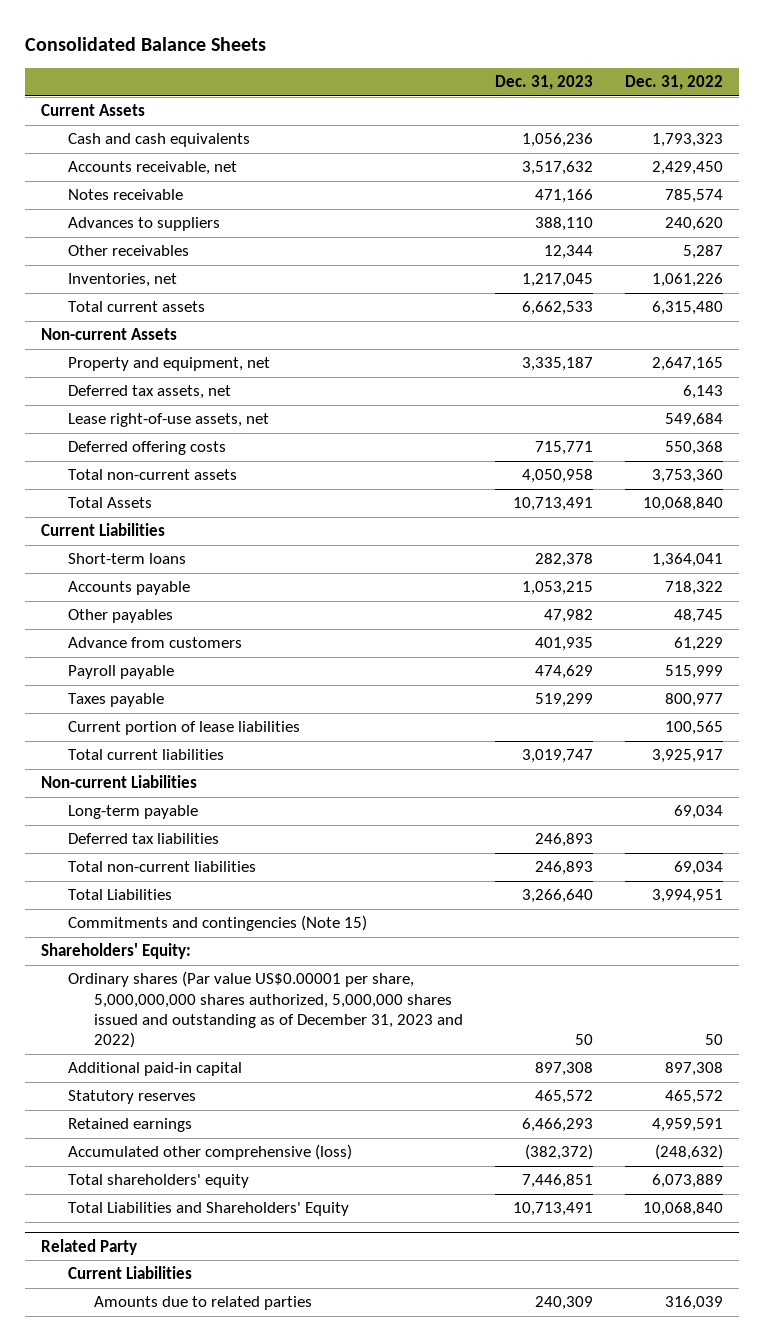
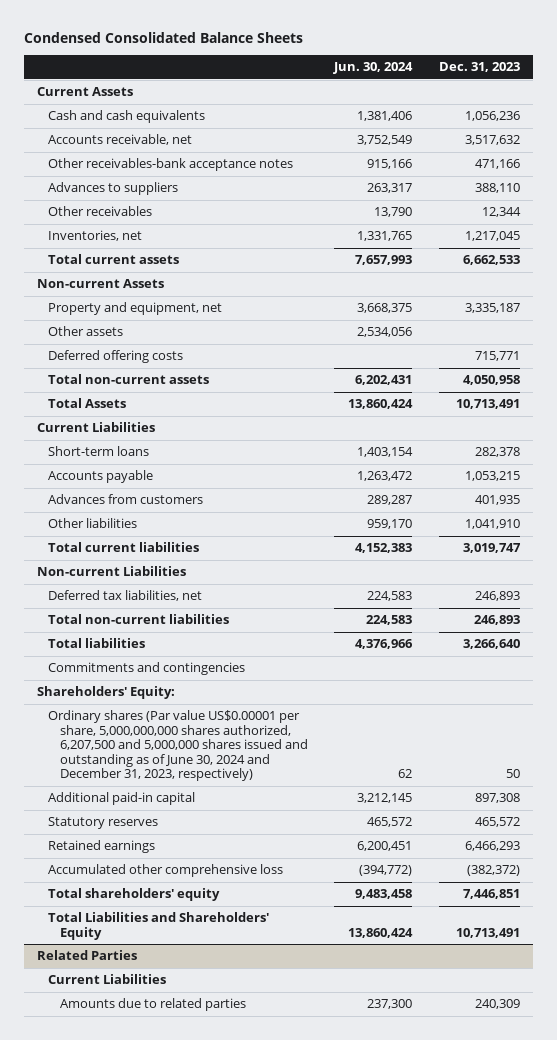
[24,36,266,51] Consolidated Balance Sheets -> [23,31,303,43] Condensed Consolidated Balance Sheets
[624,75,723,91] Dec. 31, 2022 -> none
none -> [333,62,414,75] Jun. 30, 2024
[67,189,183,201] Notes receivable -> [48,158,294,172] Other receivables-bank acceptance notes
[67,385,231,400] Deferred tax assets, net -> none
[67,413,269,428] Lease right-of-use assets, net -> none
none -> [48,326,124,337] Other assets
[67,609,173,624] Other payables -> none
[67,665,174,680] Payroll payable -> none
[67,693,164,708] Taxes payable -> none
[67,721,300,736] Current portion of lease liabilities -> none
[67,637,242,649] Advance from customers -> [48,494,204,505] Advances from customers
none -> [48,518,138,529] Other liabilities
[67,805,198,820] Long-term payable -> none
[67,833,219,845] Deferred tax liabilities -> [48,590,203,602] Deferred tax liabilities, net
[67,889,172,901] Total Liabilities -> [48,638,146,649] Total liabilities
[67,915,367,932] Commitments and contingencies (Note 15) -> [48,662,246,676] Commitments and contingencies
[67,971,464,1049] Ordinary shares (Par value US$0.00001 per share, 5,000,000,000 shares authorized, 5,000,000 shares issued and outstanding as of December 31, 2023 and 2022) -> [48,710,308,782] Ordinary shares (Par value US$0.00001 per share, 5,000,000,000 shares authorized, 6,207,500 and 5,000,000 shares issued and outstanding as of June 30, 2024 and December 31, 2023, respectively)
[67,1144,352,1161] Accumulated other comprehensive (loss) -> [48,864,284,878] Accumulated other comprehensive loss
[40,1238,137,1255] Related Party -> [36,950,137,961] Related Parties

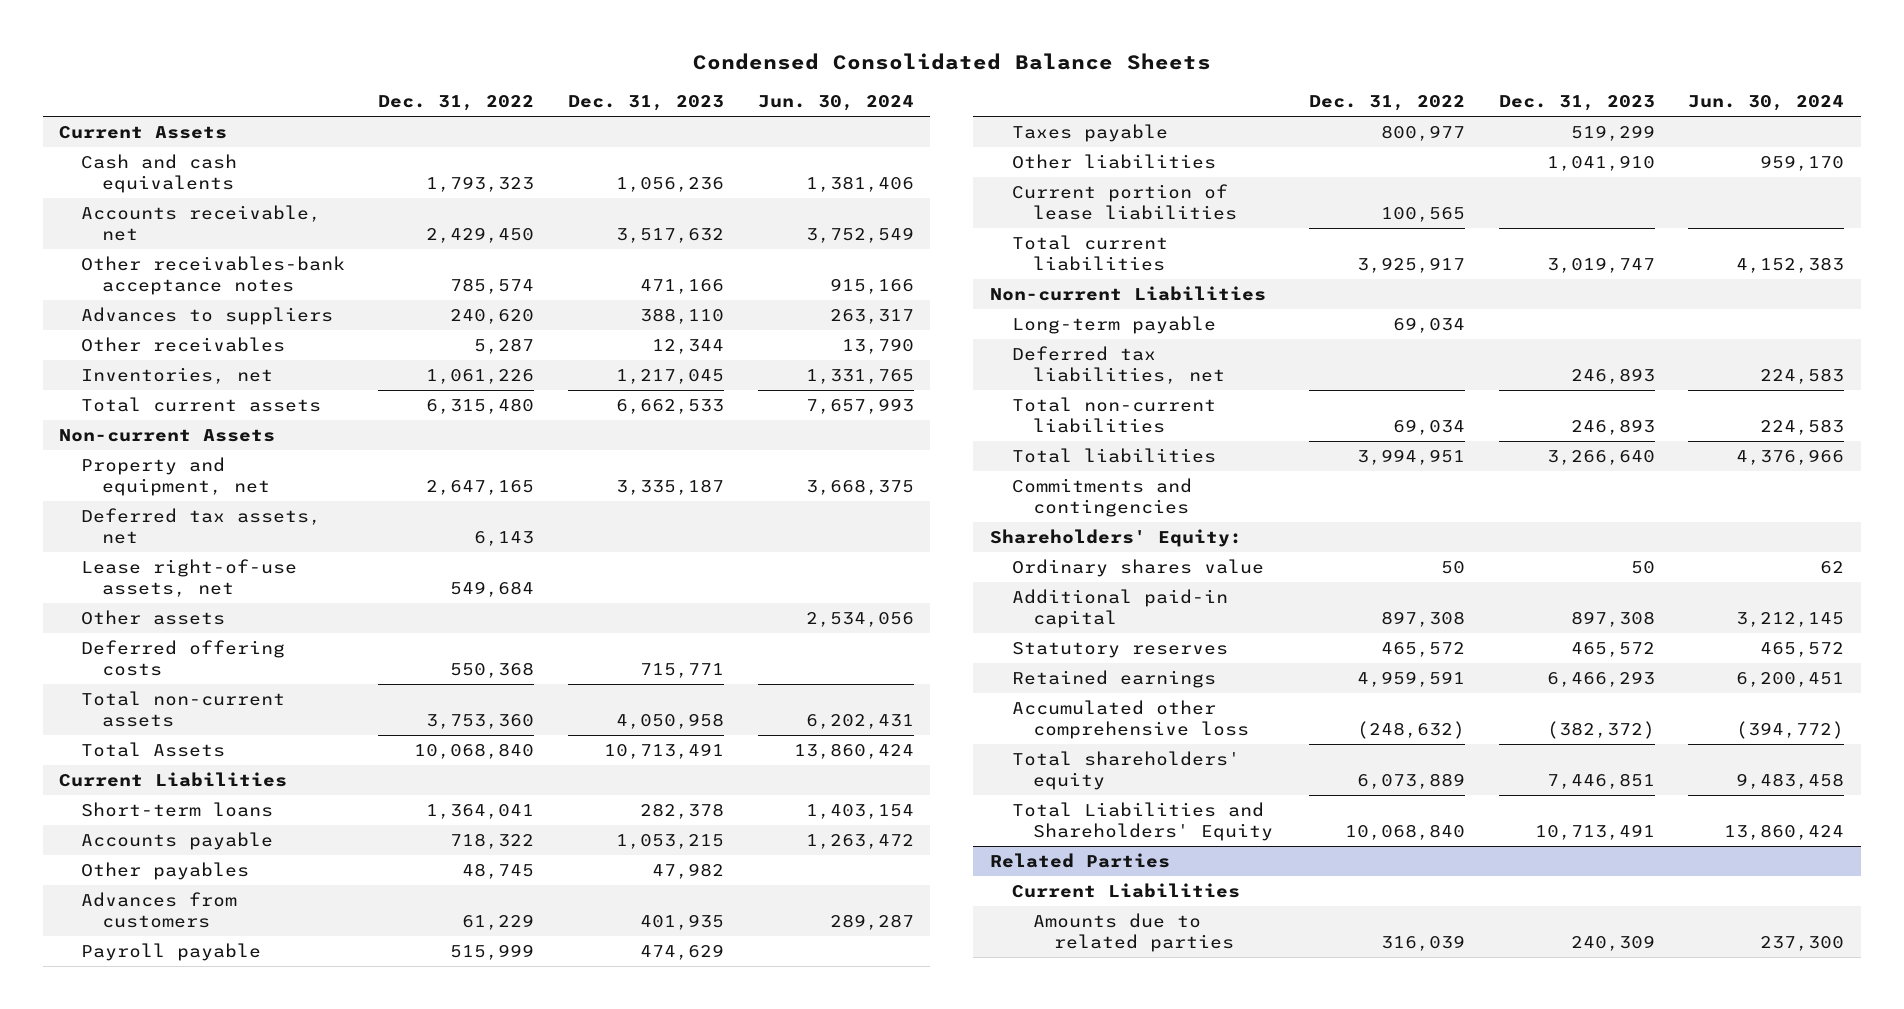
none -> [378,95,535,112] Dec. 31, 2022
none -> [80,507,321,545] Deferred tax assets, net
none -> [80,558,297,598] Lease right-of-use assets, net
none -> [80,861,249,880] Other payables
none -> [80,942,261,961] Payroll payable
none -> [1011,123,1168,142] Taxes payable
none -> [1011,183,1237,221] Current portion of lease liabilities
none -> [1011,315,1216,334] Long-term payable
[48,710,308,782] Ordinary shares (Par value US$0.00001 per share, 5,000,000,000 shares authorized, 6,207,500 and 5,000,000 shares issued and outstanding as of June 30, 2024 and December 31, 2023, respectively) -> [1011,558,1264,577] Ordinary shares value

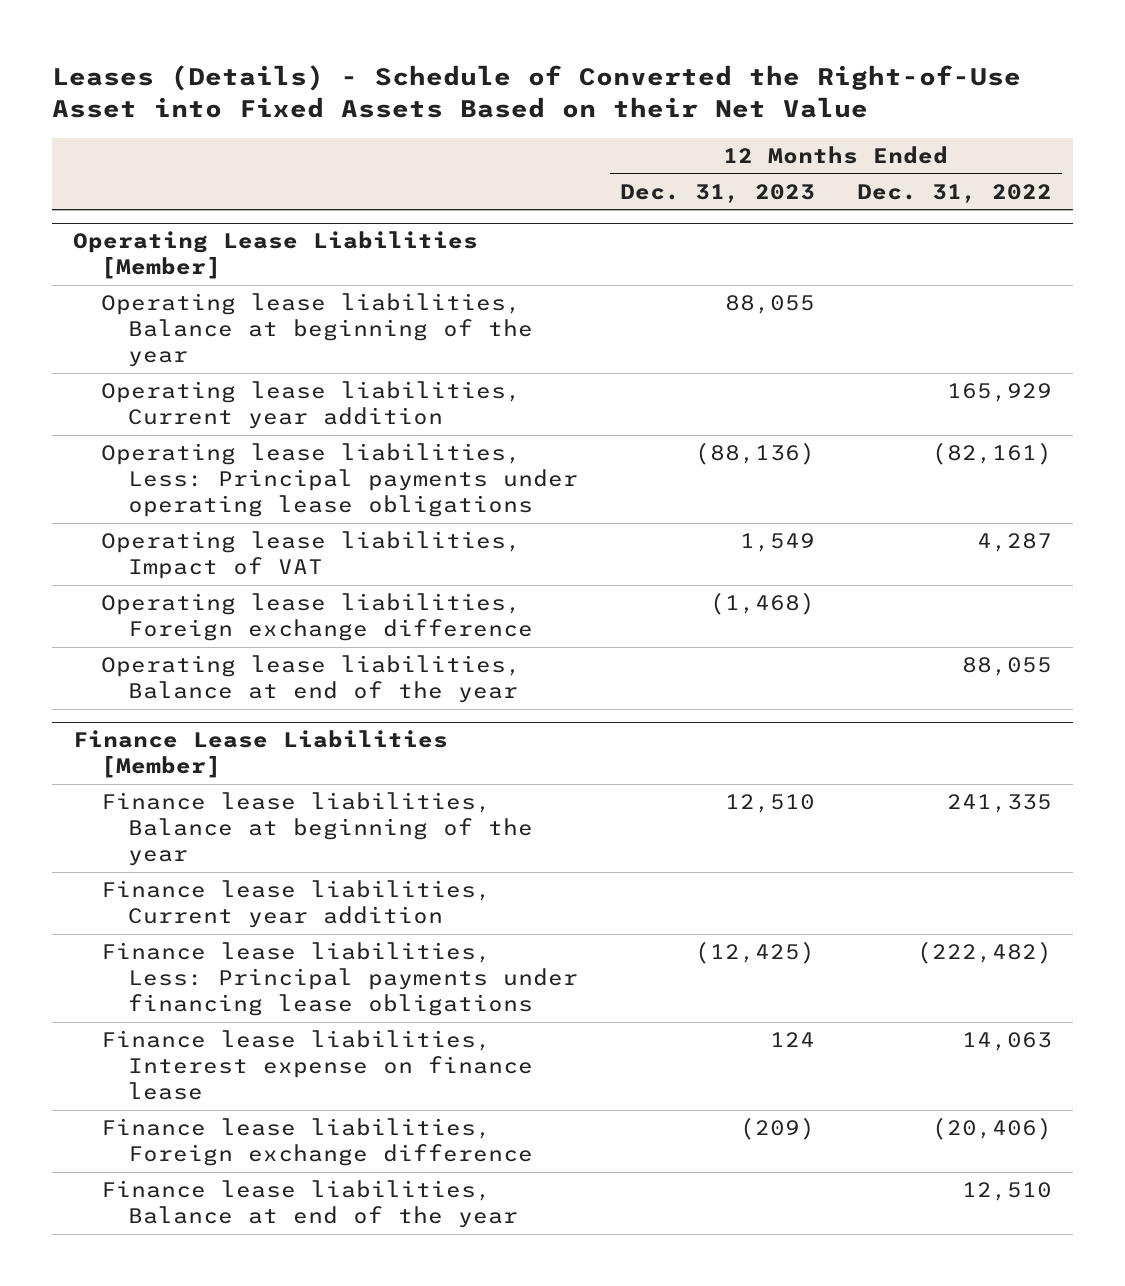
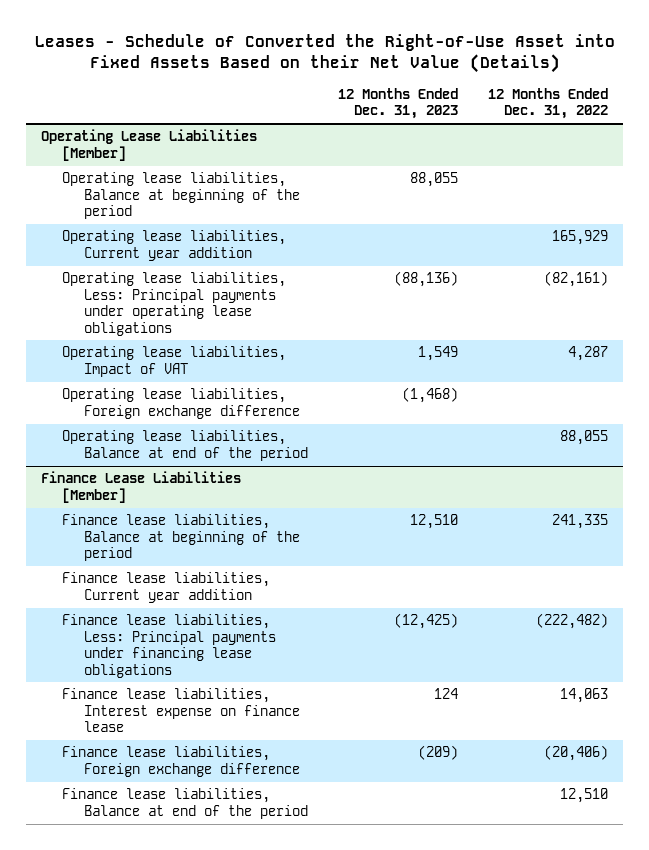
[52,64,1022,119] Leases (Details) - Schedule of Converted the Right-of-Use Asset into Fixed Assets Based on their Net Value -> [34,33,615,74] Leases - Schedule of Converted the Right-of-Use Asset into Fixed Assets Based on their Net Value (Details)
[100,293,534,368] Operating lease liabilities, Balance at beginning of the year -> [62,172,300,220] Operating lease liabilities, Balance at beginning of the period
[100,655,521,704] Operating lease liabilities, Balance at end of the year -> [62,430,308,461] Operating lease liabilities, Balance at end of the period
[100,792,534,867] Finance lease liabilities, Balance at beginning of the year -> [62,514,300,562] Finance lease liabilities, Balance at beginning of the period
[100,1180,519,1229] Finance lease liabilities, Balance at end of the year -> [62,788,308,819] Finance lease liabilities, Balance at end of the period

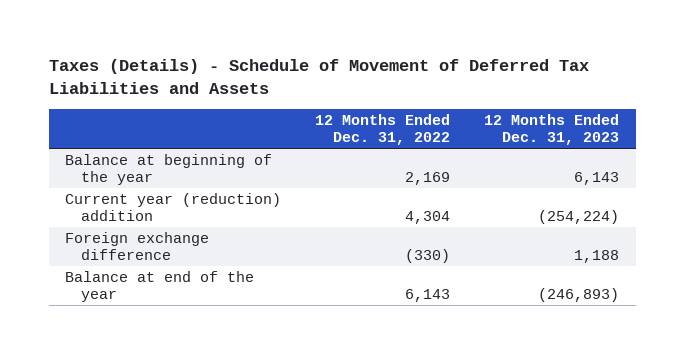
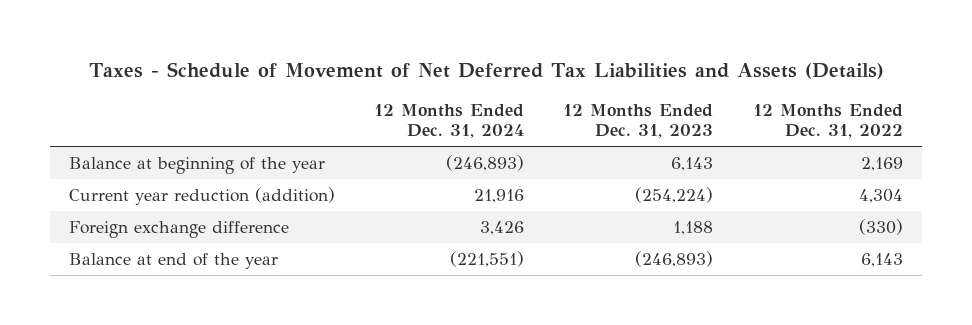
[48,59,589,95] Taxes (Details) - Schedule of Movement of Deferred Tax Liabilities and Assets -> [88,61,884,79] Taxes - Schedule of Movement of Net Deferred Tax Liabilities and Assets (Details)
none -> [374,104,525,139] 12 Months Ended Dec. 31, 2024
[65,192,282,222] Current year (reduction) addition -> [69,186,336,205] Current year reduction (addition)

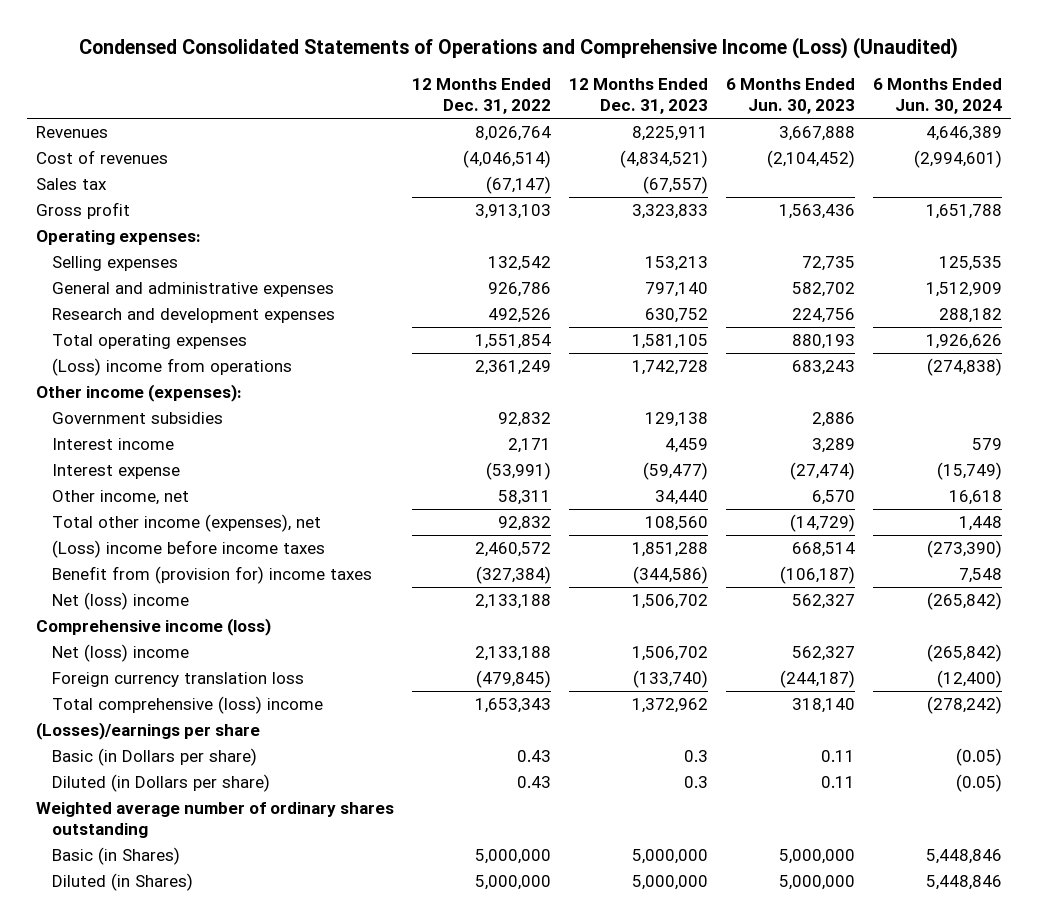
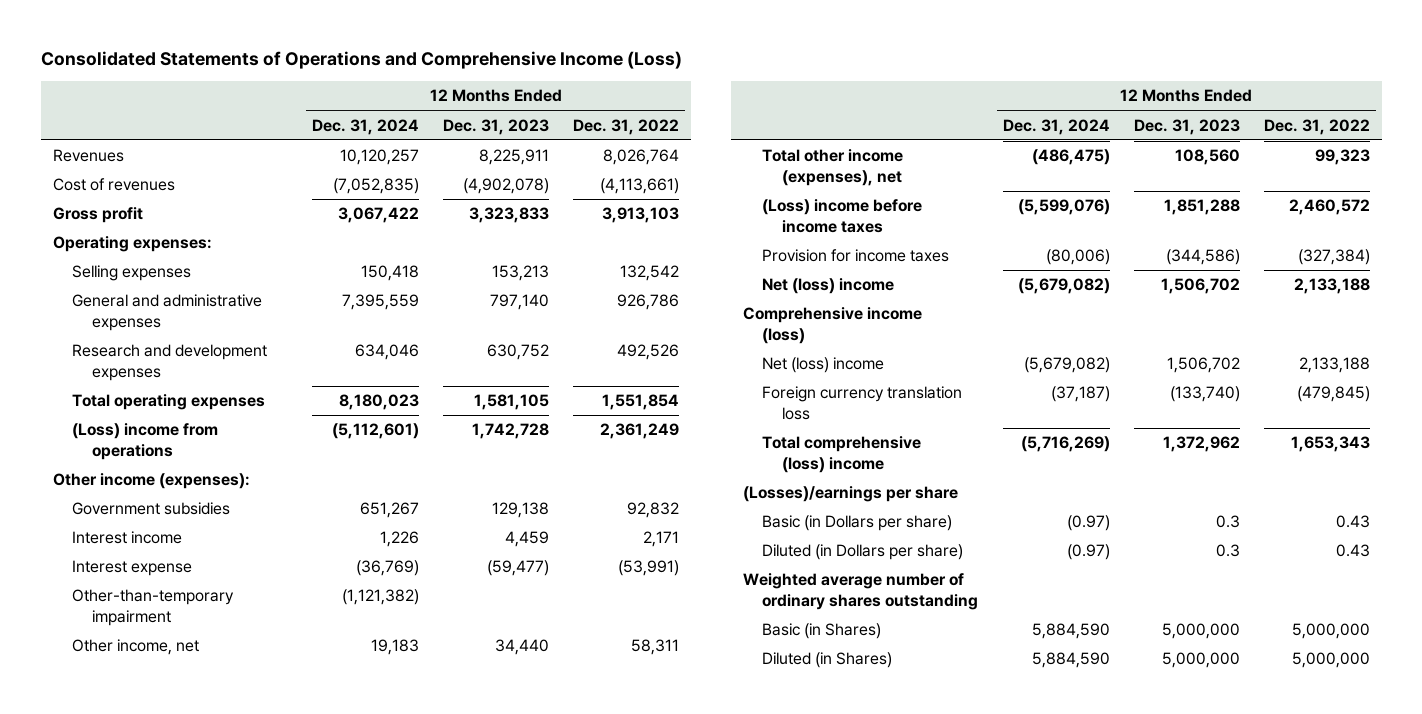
[79,37,959,60] Condensed Consolidated Statements of Operations and Comprehensive Income (Loss) (Unaudited) -> [40,51,682,70] Consolidated Statements of Operations and Comprehensive Income (Loss)
[726,78,856,115] 6 Months Ended Jun. 30, 2023 -> none
[872,78,1002,115] 6 Months Ended Jun. 30, 2024 -> none
none -> [312,118,420,135] Dec. 31, 2024
[36,178,108,191] Sales tax -> none
[463,150,552,169] (4,046,514) -> [600,178,680,195] (4,113,661)
[620,150,709,169] (4,834,521) -> [463,178,550,195] (4,902,078)
none -> [72,589,235,626] Other-than-temporary impairment
[498,516,552,532] 92,832 -> [1314,149,1370,166] 99,323
[51,566,372,585] Benefit from (provision for) income taxes -> [762,249,950,263] Provision for income taxes

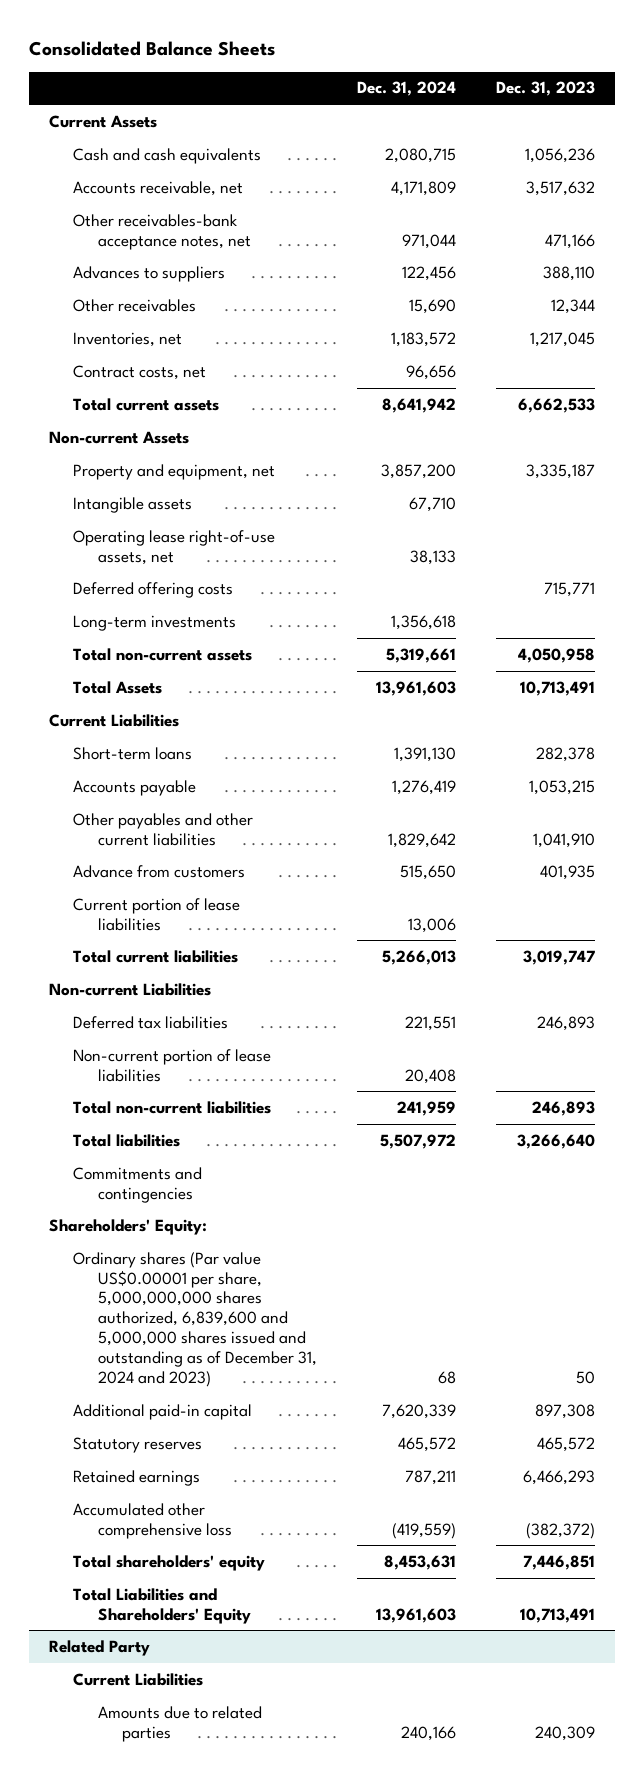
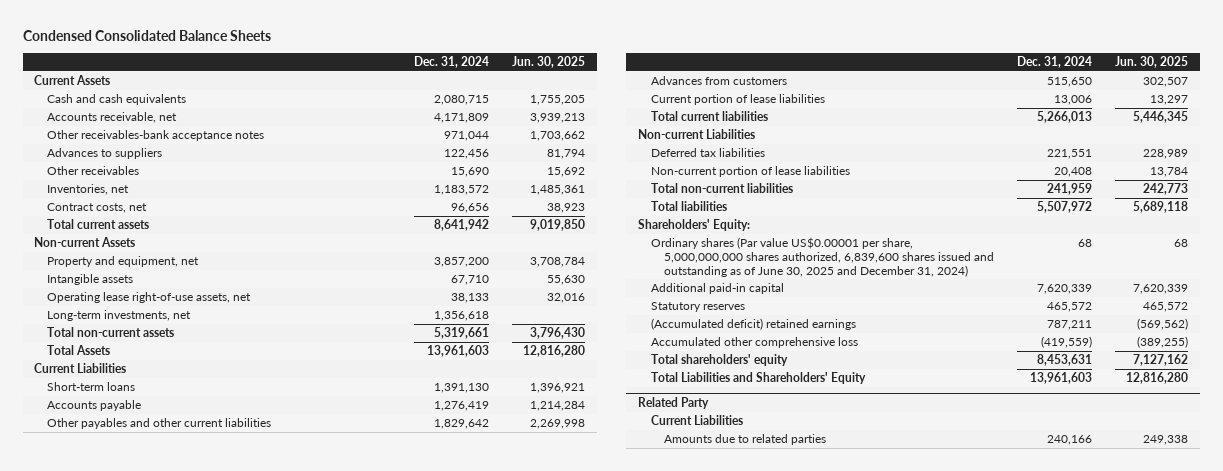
[28,40,275,56] Consolidated Balance Sheets -> [22,30,271,42] Condensed Consolidated Balance Sheets
[496,81,596,97] Dec. 31, 2023 -> none
none -> [512,56,586,69] Jun. 30, 2025
[73,213,251,250] Other receivables-bank acceptance notes, net -> [47,130,265,142] Other receivables-bank acceptance notes
[73,581,234,598] Deferred offering costs -> none
[73,614,237,631] Long-term investments -> [47,310,192,322] Long-term investments, net
[73,864,246,878] Advance from customers -> [650,76,787,86] Advances from customers
[73,1166,203,1203] Commitments and contingencies -> none
[73,1251,317,1387] Ordinary shares (Par value US$0.00001 per share, 5,000,000,000 shares authorized, 6,839,600 and 5,000,000 shares issued and outstanding as of December 31, 2024 and 2023) -> [650,237,994,277] Ordinary shares (Par value US$0.00001 per share, 5,000,000,000 shares authorized, 6,839,600 shares issued and outstanding as of June 30, 2025 and December 31, 2024)
[73,1469,201,1486] Retained earnings -> [650,318,856,331] (Accumulated deficit) retained earnings

